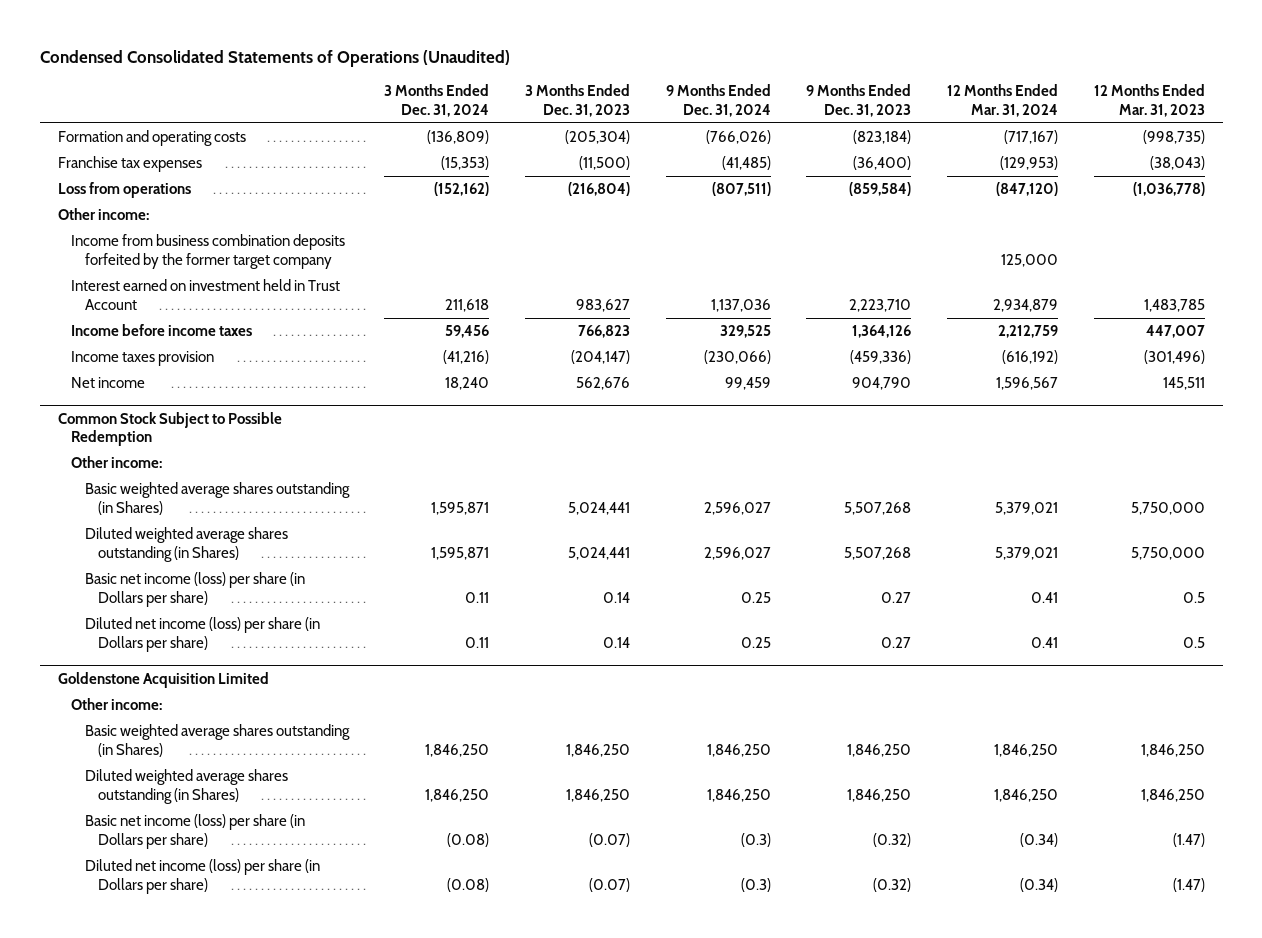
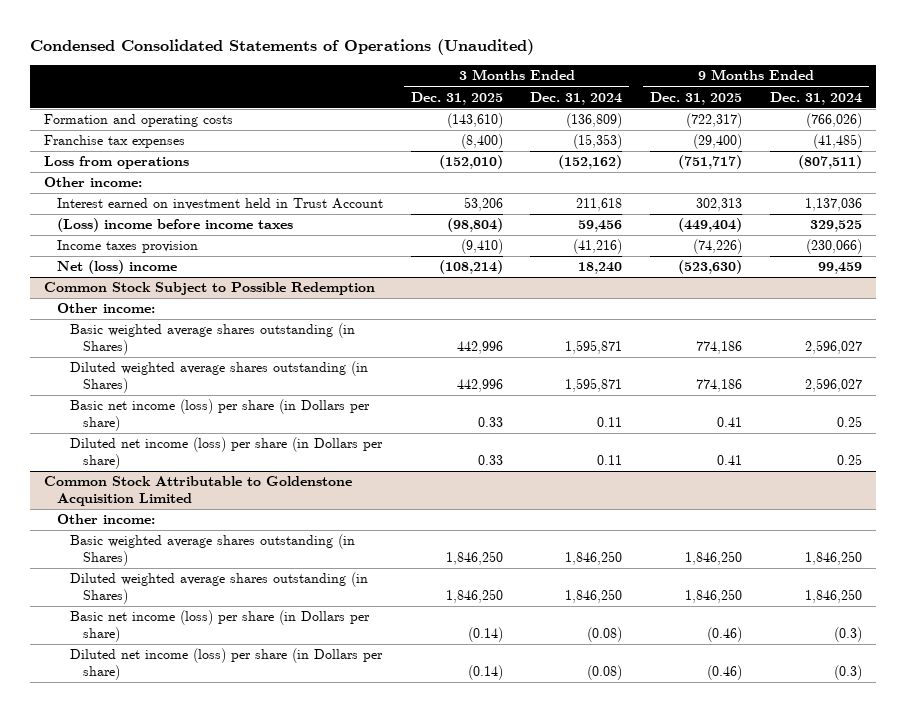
[524,84,630,117] 3 Months Ended Dec. 31, 2023 -> none
[806,84,912,117] 9 Months Ended Dec. 31, 2023 -> none
[947,84,1059,117] 12 Months Ended Mar. 31, 2024 -> none
[1093,84,1205,117] 12 Months Ended Mar. 31, 2023 -> none
none -> [410,91,503,105] Dec. 31, 2025
none -> [650,91,743,105] Dec. 31, 2025
[71,234,346,270] Income from business combination deposits forfeited by the former target company -> none
[71,324,253,337] Income before income taxes -> [57,218,294,233] (Loss) income before income taxes
[71,377,146,389] Net income -> [57,260,178,275] Net (loss) income
[57,671,269,688] Goldenstone Acquisition Limited -> none
none -> [43,476,352,507] Common Stock Attributable to Goldenstone Acquisition Limited

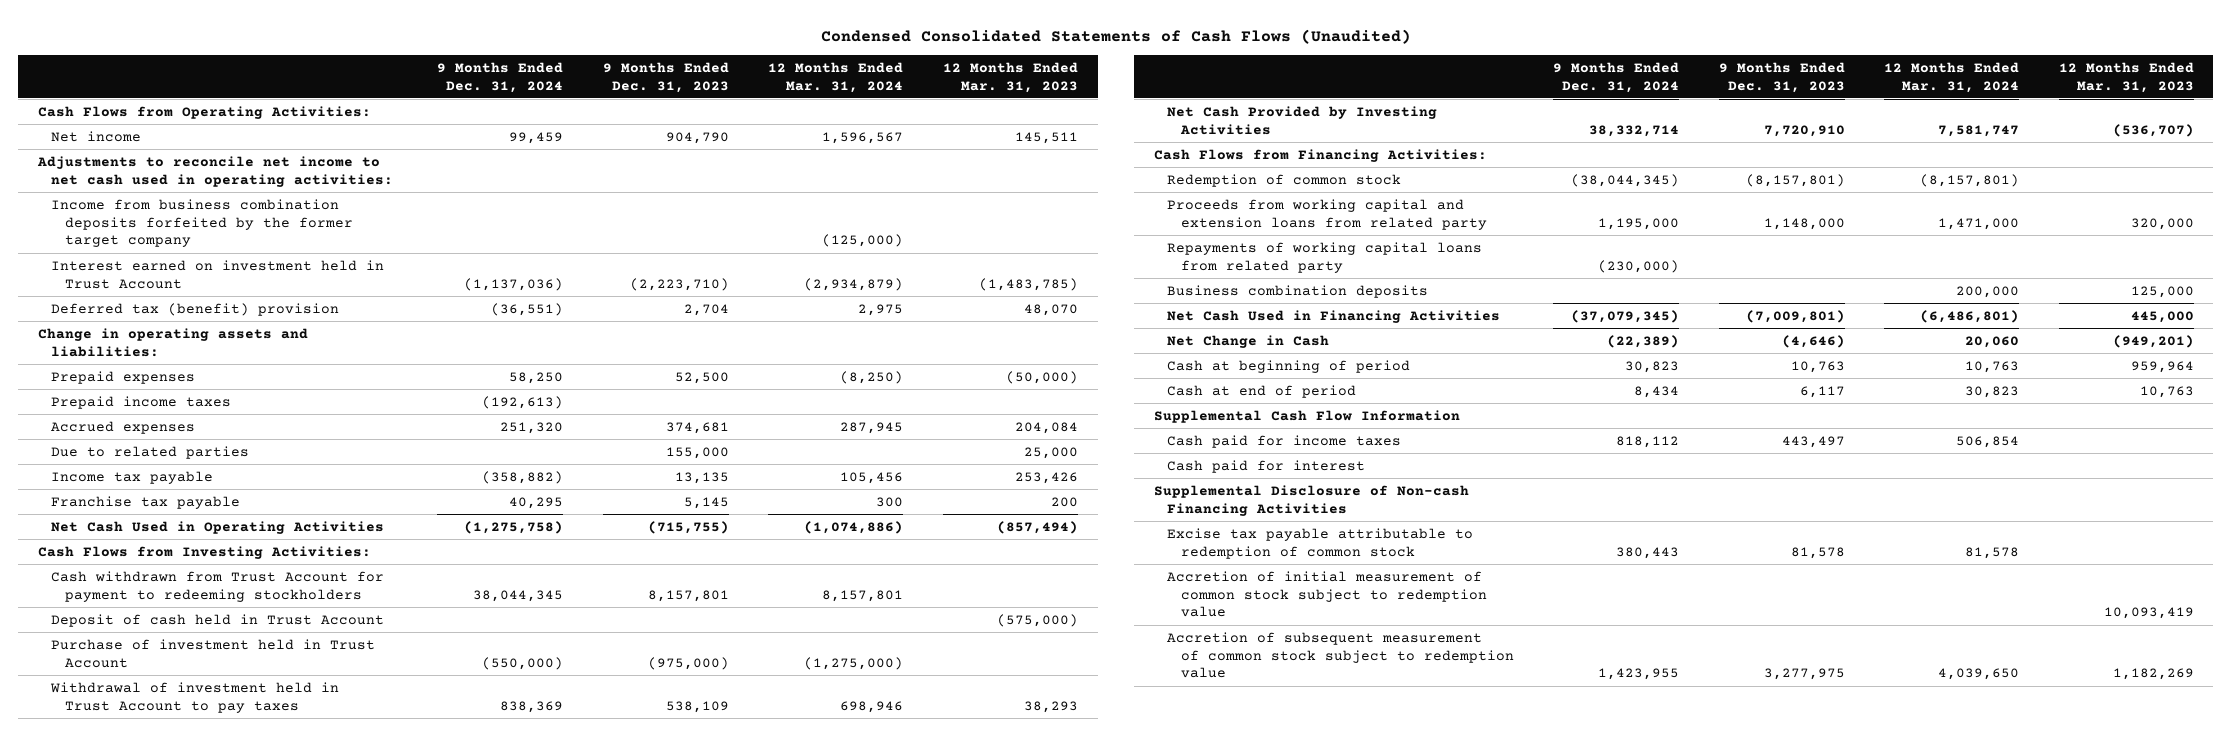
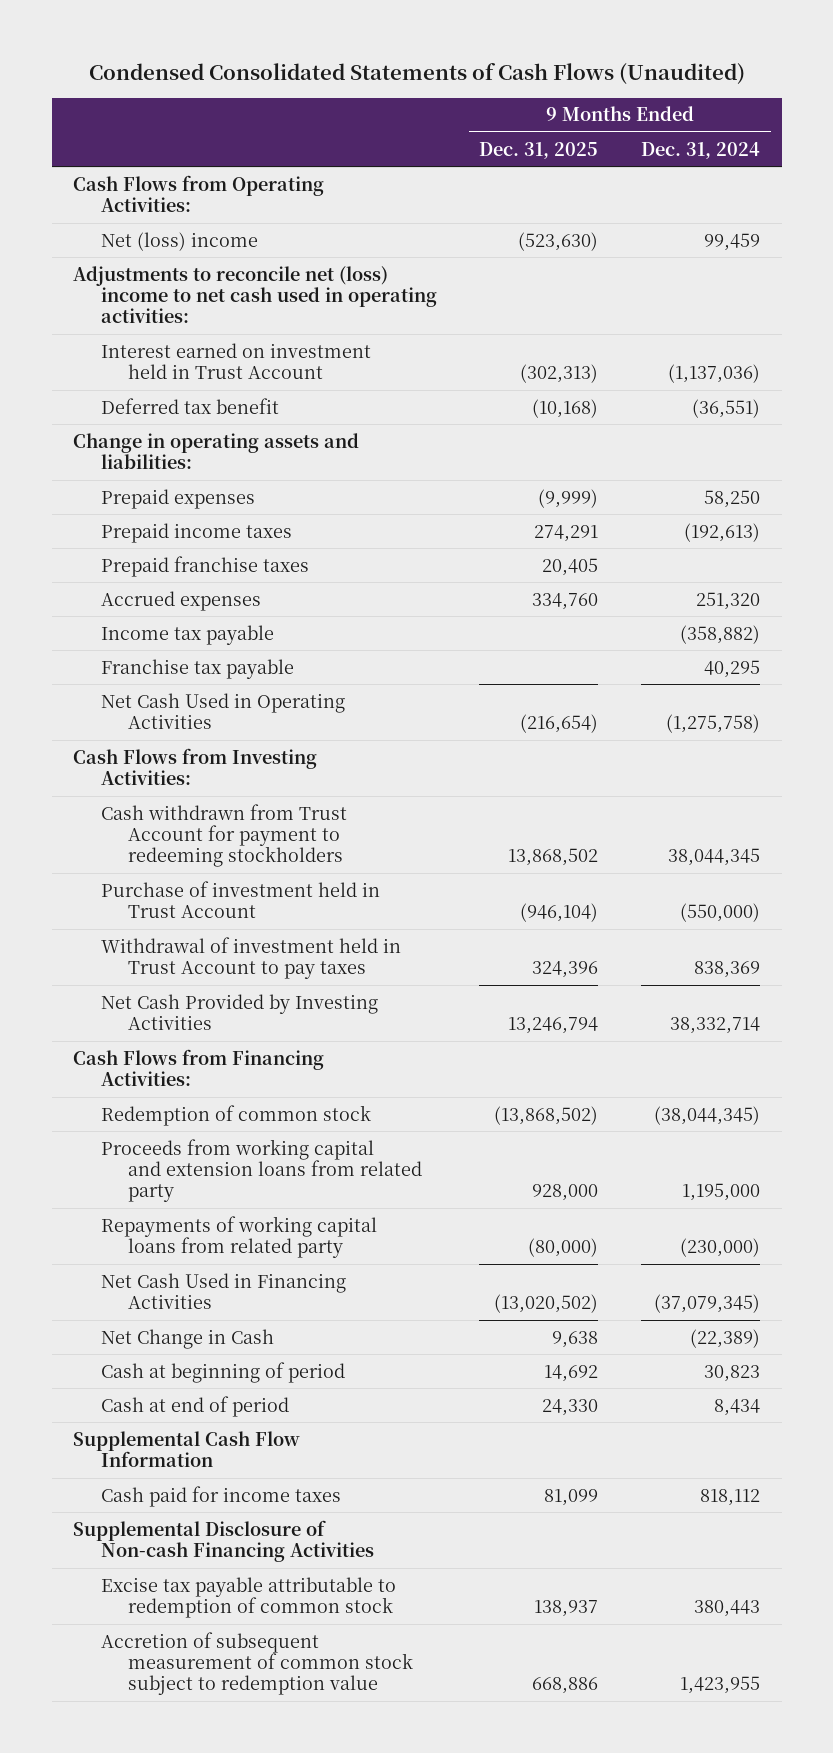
[602,61,729,93] 9 Months Ended Dec. 31, 2023 -> none
[768,61,904,93] 12 Months Ended Mar. 31, 2024 -> none
[942,61,1078,93] 12 Months Ended Mar. 31, 2023 -> none
none -> [479,141,599,159] Dec. 31, 2025
[51,198,353,248] Income from business combination deposits forfeited by the former target company -> none
[51,130,142,142] Net income -> [100,231,258,251] Net (loss) income
[36,155,394,187] Adjustments to reconcile net income to net cash used in operating activities: -> [73,265,437,324] Adjustments to reconcile net (loss) income to net cash used in operating activities:
[51,302,340,316] Deferred tax (benefit) provision -> [100,397,279,414] Deferred tax benefit
none -> [100,555,309,577] Prepaid franchise taxes
[51,445,250,459] Due to related parties -> none
[51,613,385,627] Deposit of cash held in Trust Account -> none
[1167,284,1429,298] Business combination deposits -> none
[1167,459,1366,473] Cash paid for interest -> none
[1167,570,1487,618] Accretion of initial measurement of common stock subject to redemption value -> none

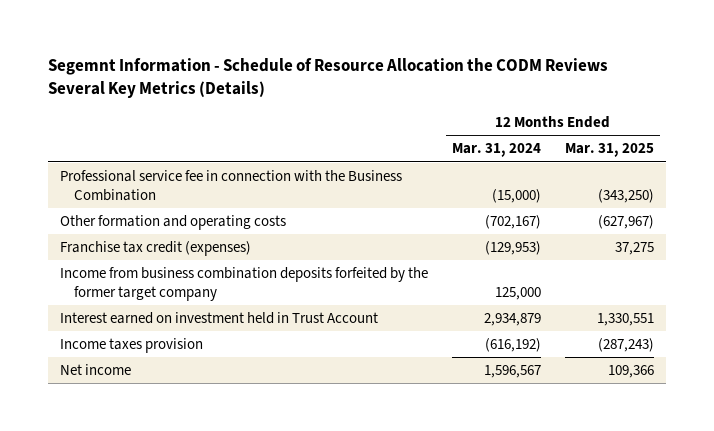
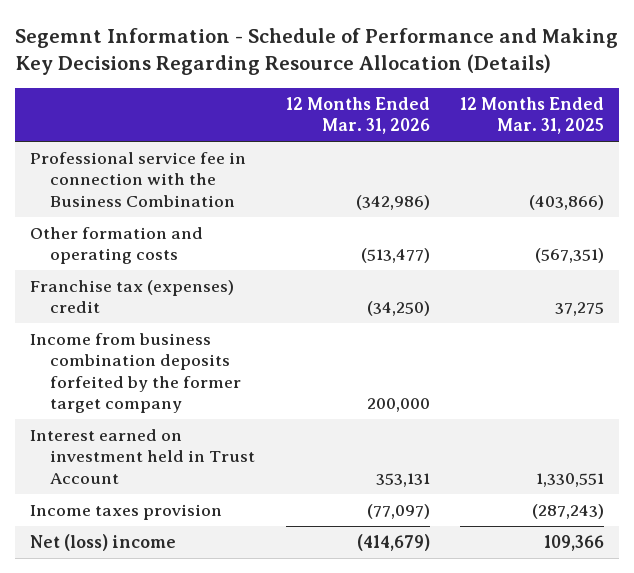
[47,57,608,98] Segemnt Information - Schedule of Resource Allocation the CODM Reviews Several Key Metrics (Details) -> [15,27,619,76] Segemnt Information - Schedule of Performance and Making Key Decisions Regarding Resource Allocation (Details)
[451,143,541,158] Mar. 31, 2024 -> none
none -> [285,96,430,135] 12 Months Ended Mar. 31, 2026
[597,188,654,203] (343,250) -> [528,194,604,210] (403,866)
[597,215,654,230] (627,967) -> [534,248,604,264] (567,351)
[59,241,251,257] Franchise tax credit (expenses) -> [30,280,235,314] Franchise tax (expenses) credit
[59,364,131,376] Net income -> [30,534,177,552] Net (loss) income

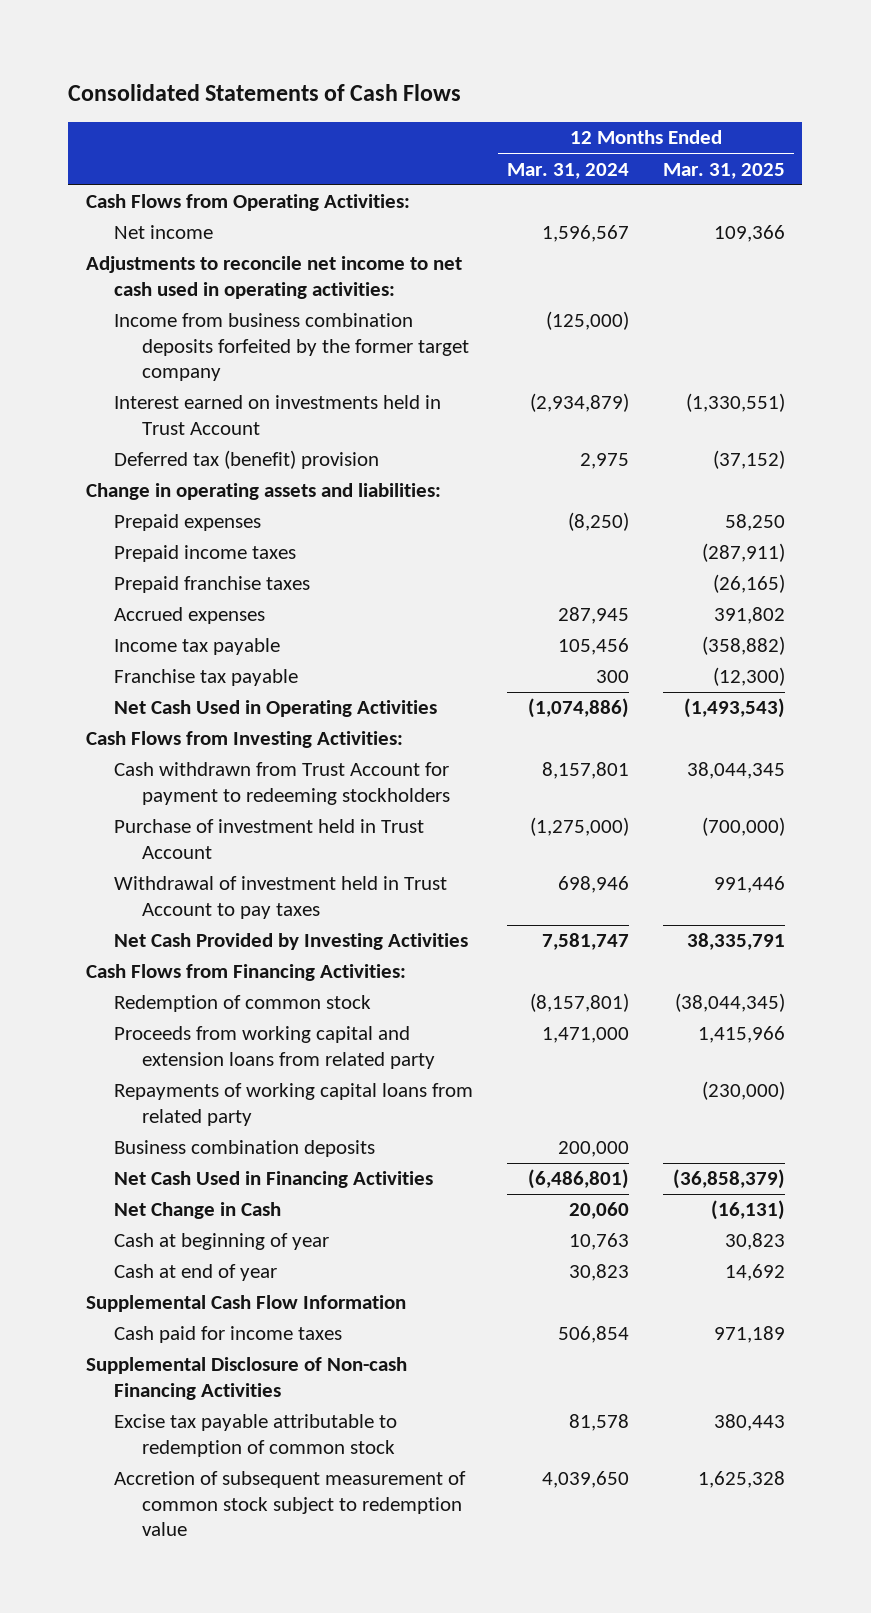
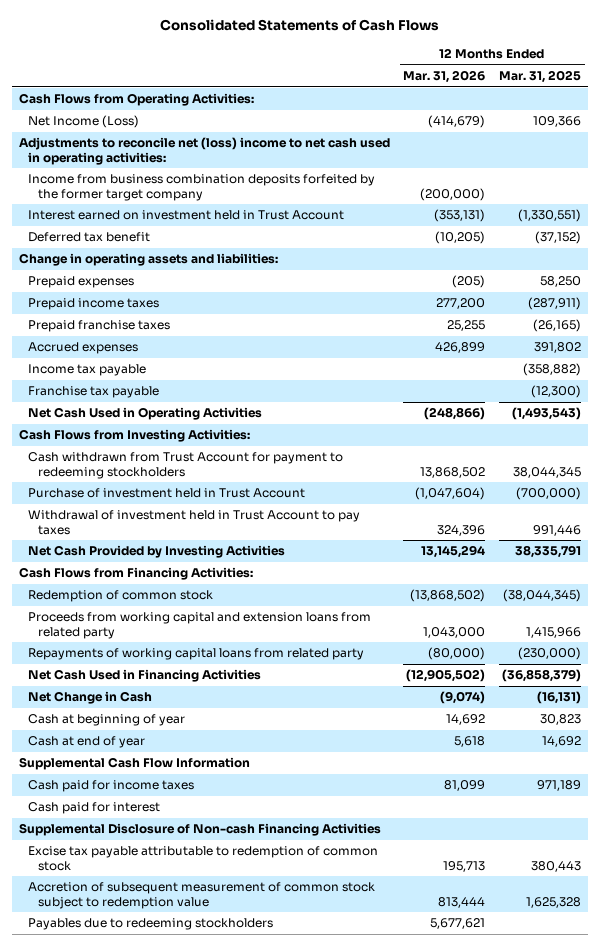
[506,162,629,179] Mar. 31, 2024 -> none
none -> [403,70,486,84] Mar. 31, 2026
[113,225,213,240] Net income -> [28,115,140,129] Net Income (Loss)
[85,256,462,299] Adjustments to reconcile net income to net cash used in operating activities: -> [18,137,390,165] Adjustments to reconcile net (loss) income to net cash used in operating activities:
[113,395,441,435] Interest earned on investments held in Trust Account -> [28,210,345,221] Interest earned on investment held in Trust Account
[113,450,379,470] Deferred tax (benefit) provision -> [28,232,151,243] Deferred tax benefit
[113,1140,375,1158] Business combination deposits -> none
none -> [28,802,161,815] Cash paid for interest
none -> [28,918,274,931] Payables due to redeeming stockholders

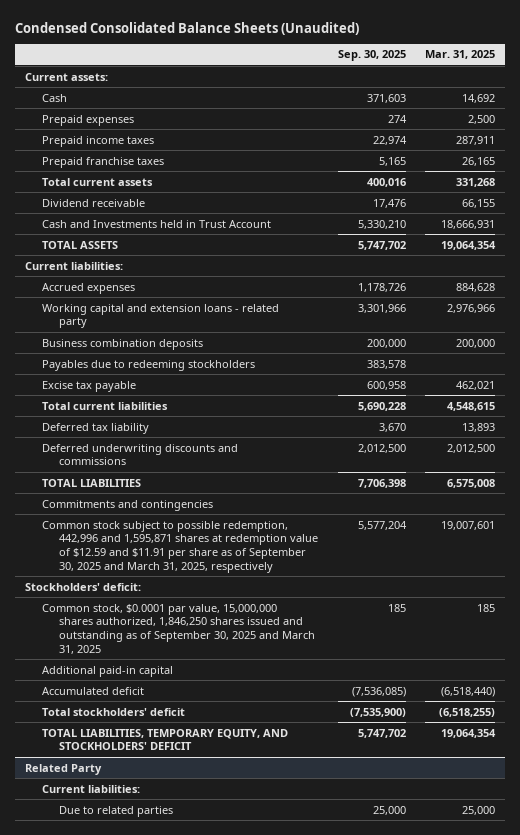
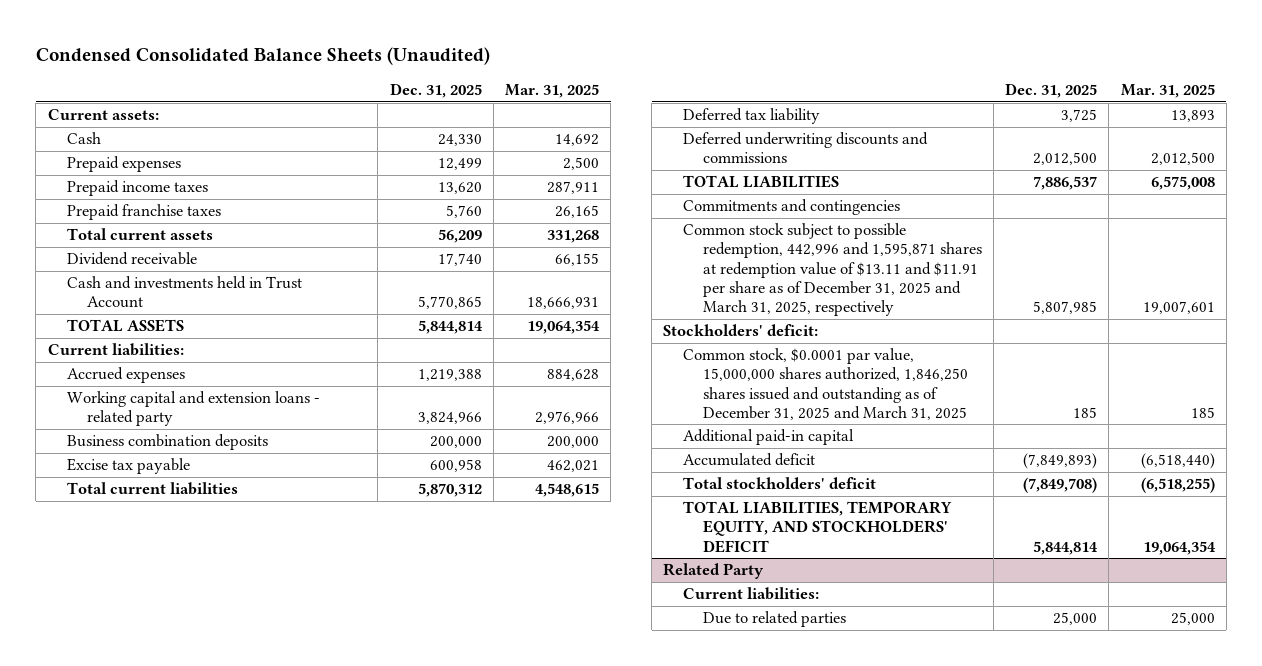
[337,50,406,62] Sep. 30, 2025 -> none
none -> [389,82,482,98] Dec. 31, 2025
[42,219,272,228] Cash and Investments held in Trust Account -> [67,276,303,309] Cash and investments held in Trust Account
[42,359,256,371] Payables due to redeeming stockholders -> none
[42,520,319,573] Common stock subject to possible redemption, 442,996 and 1,595,871 shares at redemption value of $12.59 and $11.91 per share as of September 30, 2025 and March 31, 2025, respectively -> [683,223,982,316] Common stock subject to possible redemption, 442,996 and 1,595,871 shares at redemption value of $13.11 and $11.91 per share as of December 31, 2025 and March 31, 2025, respectively
[42,603,316,654] Common stock, $0.0001 par value, 15,000,000 shares authorized, 1,846,250 shares issued and outstanding as of September 30, 2025 and March 31, 2025 -> [683,348,968,420] Common stock, $0.0001 par value, 15,000,000 shares authorized, 1,846,250 shares issued and outstanding as of December 31, 2025 and March 31, 2025

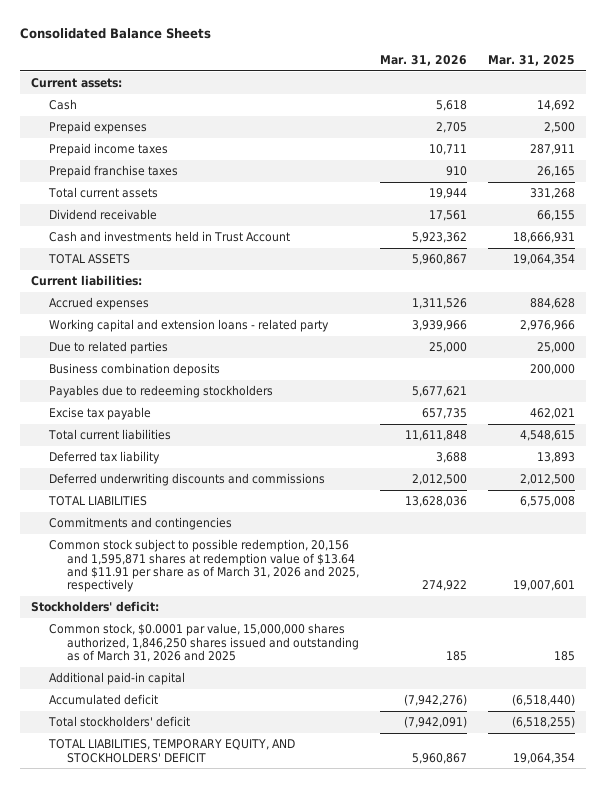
[35,47,490,66] Condensed Consolidated Balance Sheets (Unaudited) -> [19,27,211,39] Consolidated Balance Sheets
[389,82,482,98] Dec. 31, 2025 -> none
none -> [379,55,467,67] Mar. 31, 2026
none -> [48,341,168,355] Due to related parties
none -> [48,385,273,399] Payables due to redeeming stockholders
[683,223,982,316] Common stock subject to possible redemption, 442,996 and 1,595,871 shares at redemption value of $13.11 and $11.91 per share as of December 31, 2025 and March 31, 2025, respectively -> [48,539,359,593] Common stock subject to possible redemption, 20,156 and 1,595,871 shares at redemption value of $13.64 and $11.91 per share as of March 31, 2026 and 2025, respectively
[683,348,968,420] Common stock, $0.0001 par value, 15,000,000 shares authorized, 1,846,250 shares issued and outstanding as of December 31, 2025 and March 31, 2025 -> [48,623,359,662] Common stock, $0.0001 par value, 15,000,000 shares authorized, 1,846,250 shares issued and outstanding as of March 31, 2026 and 2025
[663,563,765,580] Related Party -> none
[683,587,820,601] Current liabilities: -> none
[702,611,846,628] Due to related parties -> none

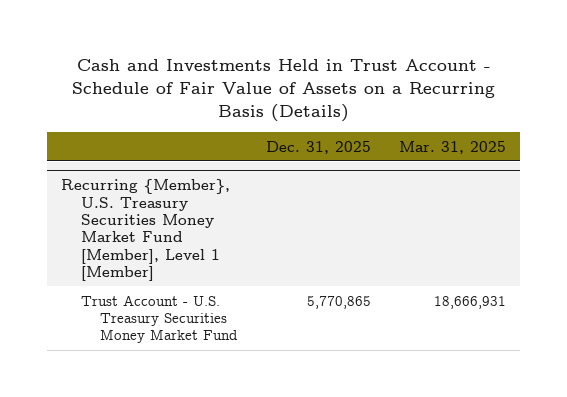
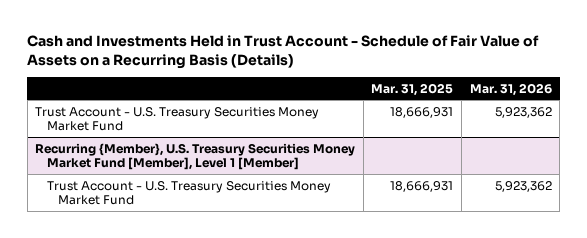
[265,140,371,154] Dec. 31, 2025 -> none
none -> [469,82,552,96] Mar. 31, 2026
none -> [35,106,320,131] Trust Account - U.S. Treasury Securities Money Market Fund

